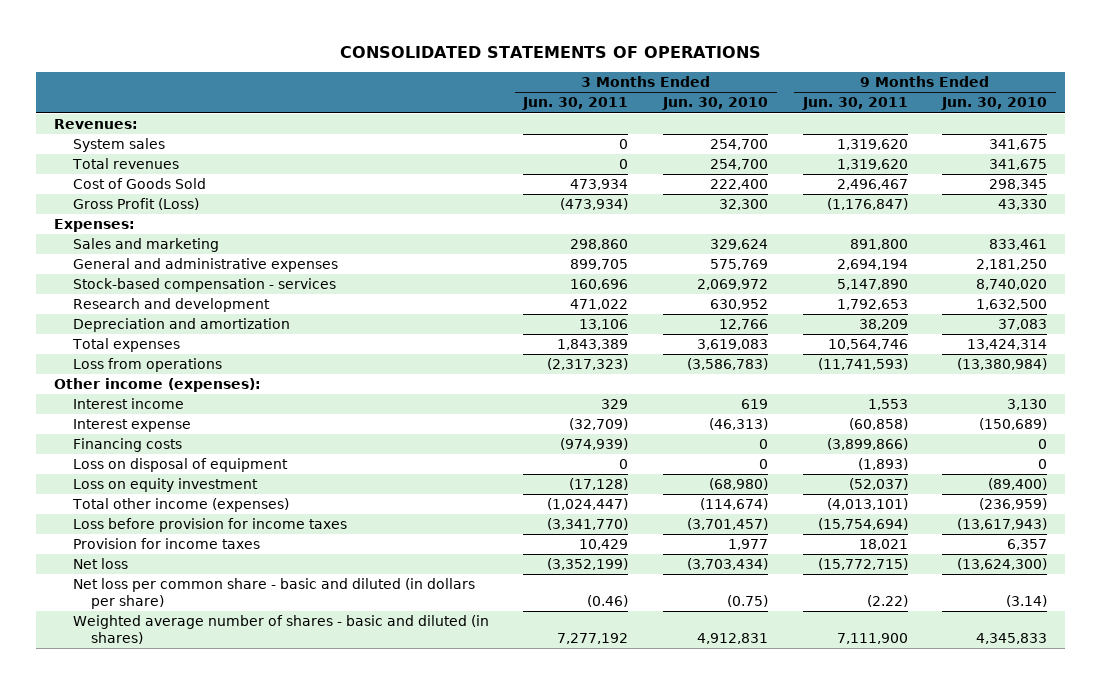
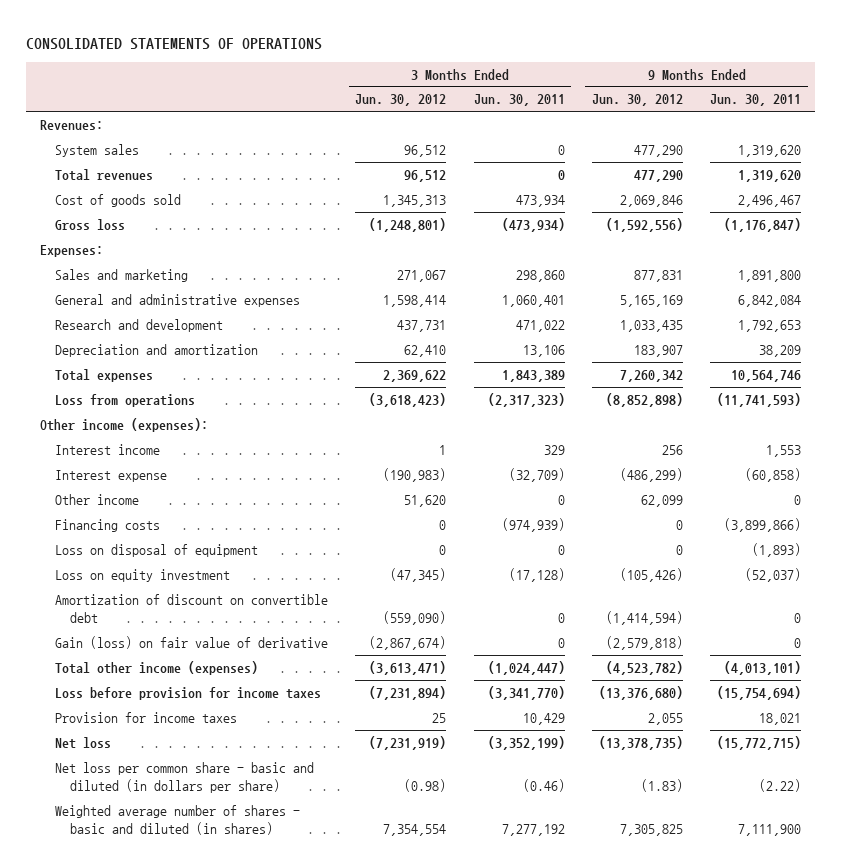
[661,97,768,111] Jun. 30, 2010 -> none
[941,97,1048,111] Jun. 30, 2010 -> none
none -> [355,94,447,107] Jun. 30, 2012
none -> [591,94,683,107] Jun. 30, 2012
[72,178,206,190] Cost of Goods Sold -> [55,193,182,207] Cost of goods sold
[72,198,199,211] Gross Profit (Loss) -> [55,218,126,230] Gross loss
[72,278,336,293] Stock-based compensation - services -> none
[849,239,908,251] 891,800 -> [738,269,802,282] 1,891,800
[570,259,629,271] 899,705 -> [501,294,565,307] 1,060,401
[836,259,908,271] 2,694,194 -> [738,294,802,307] 6,842,084
none -> [55,493,140,505] Other income
none -> [55,593,329,623] Amortization of discount on convertible debt
none -> [55,635,329,649] Gain (loss) on fair value of derivative

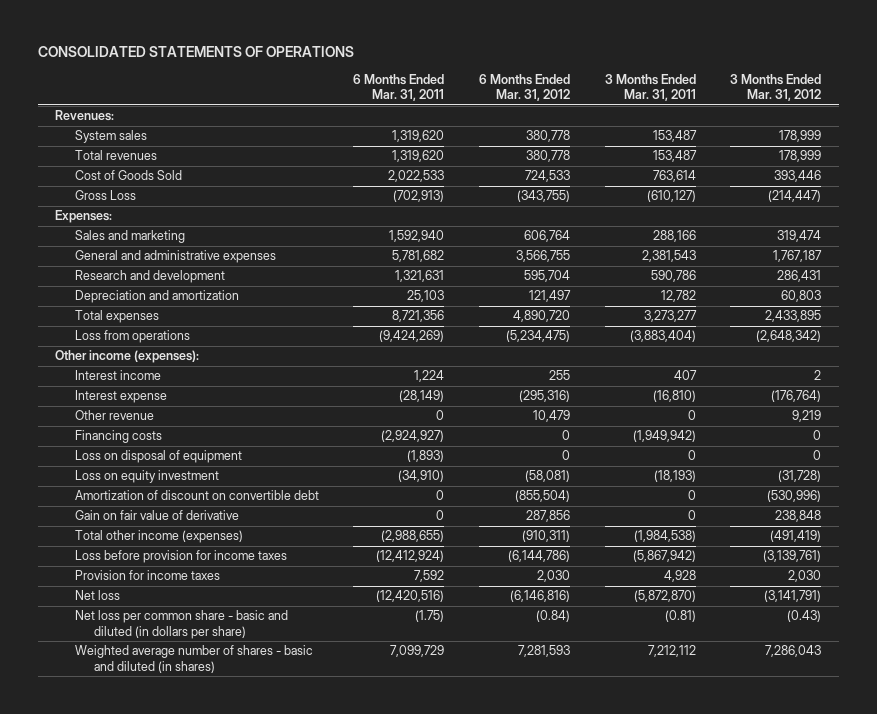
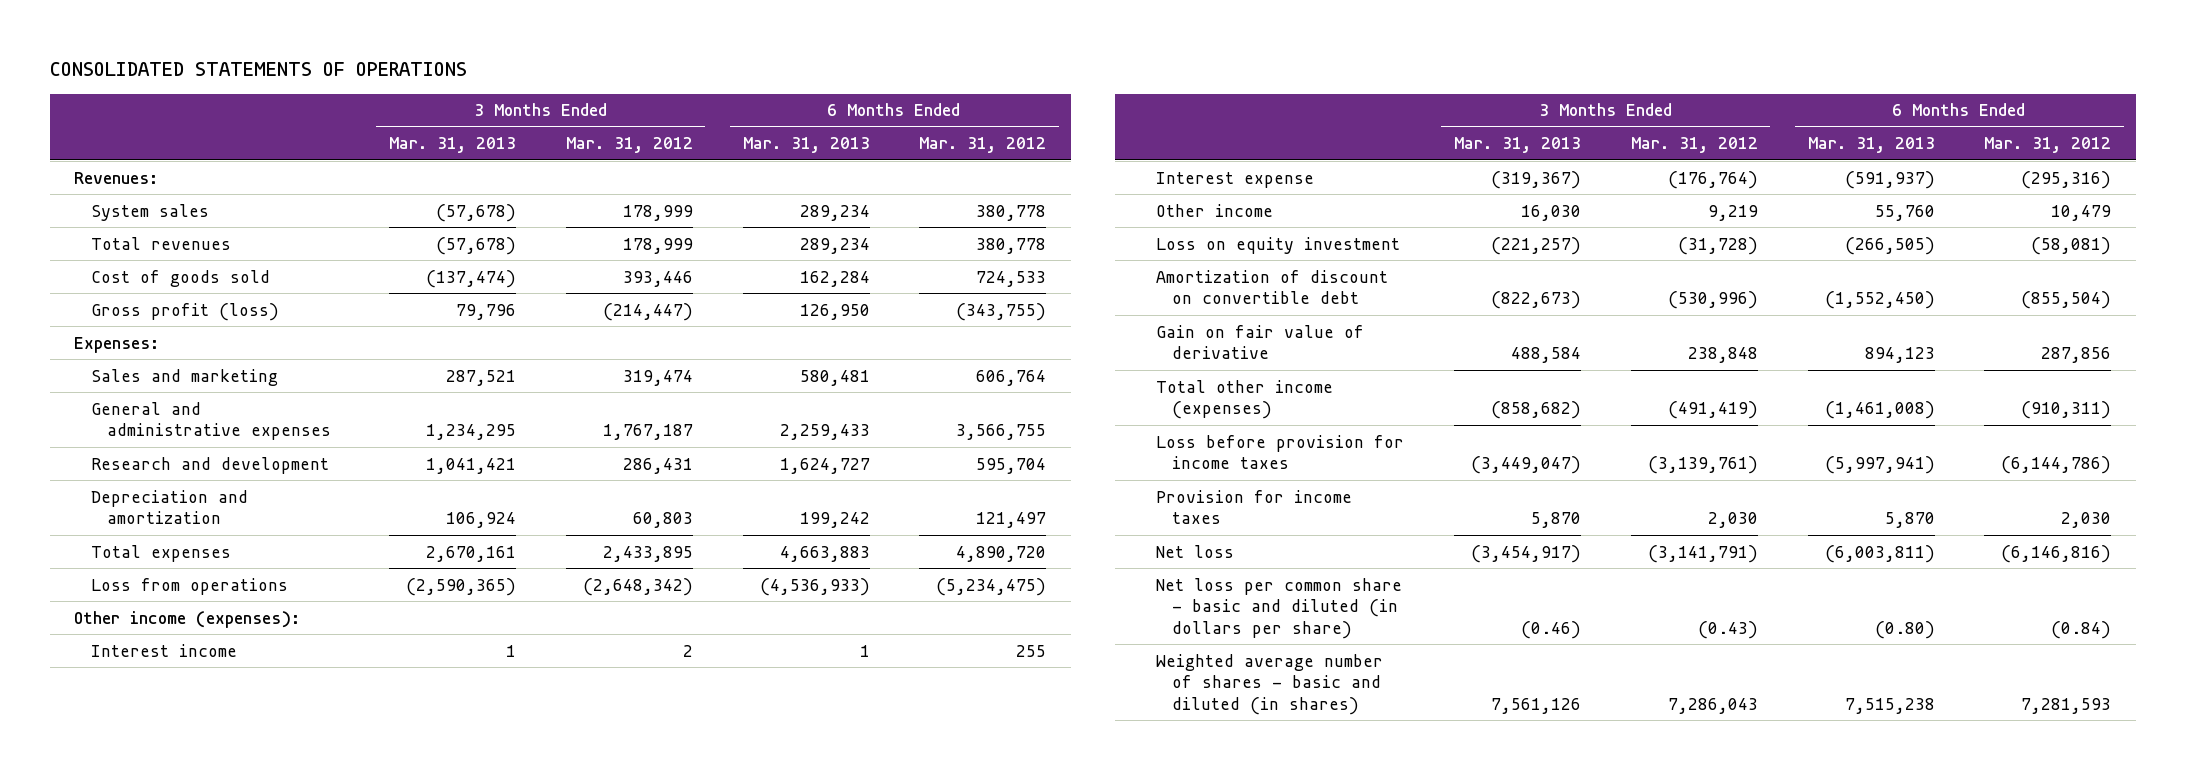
[353,74,445,102] 6 Months Ended Mar. 31, 2011 -> none
[604,74,696,102] 3 Months Ended Mar. 31, 2011 -> none
none -> [388,137,516,154] Mar. 31, 2013
none -> [742,137,870,154] Mar. 31, 2013
[74,170,182,181] Cost of Goods Sold -> [90,269,270,287] Cost of goods sold
[74,190,136,201] Gross Loss -> [90,302,279,321] Gross profit (loss)
[74,430,162,444] Financing costs -> none
[74,450,242,464] Loss on disposal of equipment -> none
[74,410,154,421] Other revenue -> [1155,203,1273,217] Other income

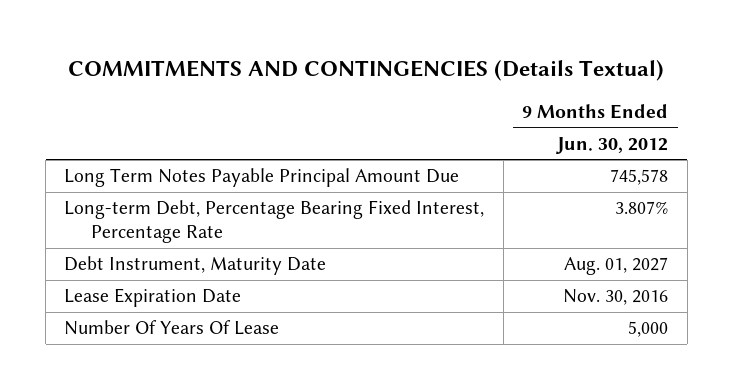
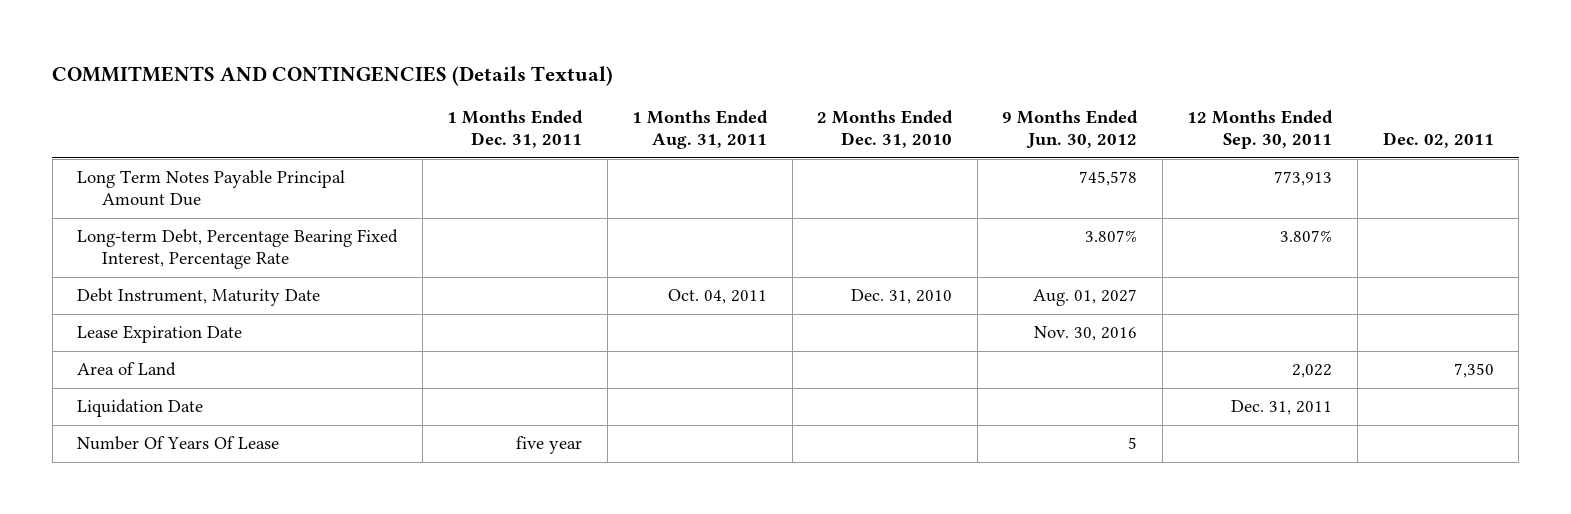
none -> [447,110,584,149] 1 Months Ended Dec. 31, 2011
none -> [632,110,769,150] 1 Months Ended Aug. 31, 2011
none -> [817,110,954,149] 2 Months Ended Dec. 31, 2010
none -> [1187,110,1334,150] 12 Months Ended Sep. 30, 2011
none -> [1382,132,1494,149] Dec. 02, 2011
none -> [77,362,177,377] Area of Land
none -> [77,399,204,418] Liquidation Date
[628,321,669,338] 5,000 -> [1128,437,1138,450] 5

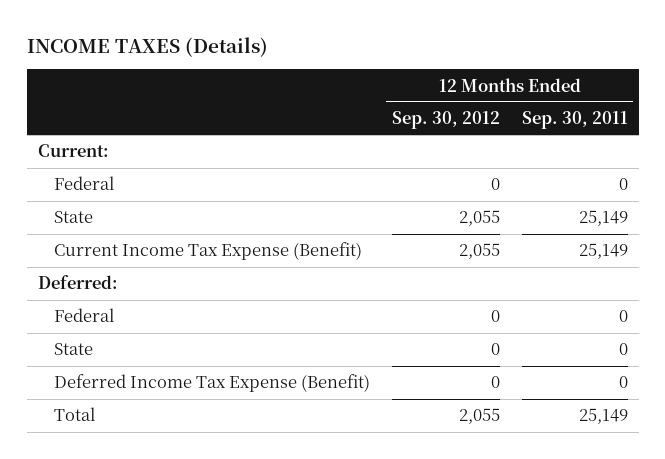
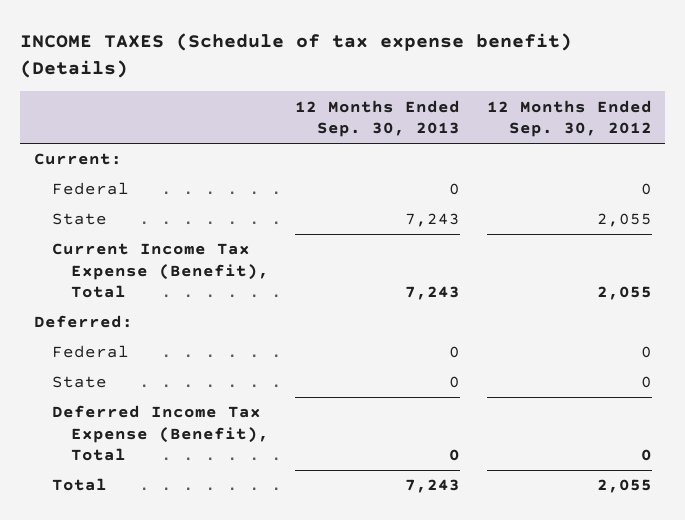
[26,36,268,57] INCOME TAXES (Details) -> [20,33,573,79] INCOME TAXES (Schedule of tax expense benefit) (Details)
[521,111,628,130] Sep. 30, 2011 -> none
none -> [295,99,461,138] 12 Months Ended Sep. 30, 2013
[53,242,362,261] Current Income Tax Expense (Benefit) -> [52,243,269,298] Current Income Tax Expense (Benefit), Total
[53,374,370,393] Deferred Income Tax Expense (Benefit) -> [52,405,269,461] Deferred Income Tax Expense (Benefit), Total

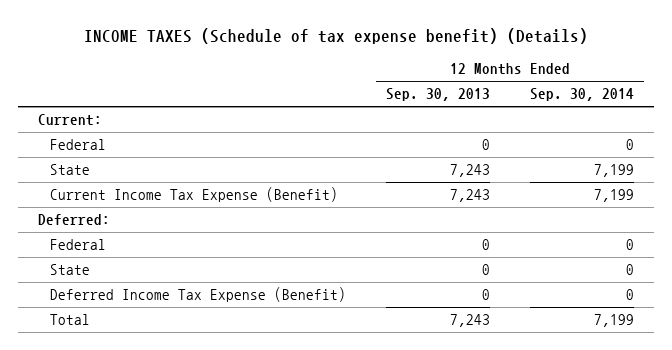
[486,99,652,138] 12 Months Ended Sep. 30, 2012 -> none
none -> [530,88,635,102] Sep. 30, 2014
[52,243,269,298] Current Income Tax Expense (Benefit), Total -> [50,187,339,203] Current Income Tax Expense (Benefit)
[52,405,269,461] Deferred Income Tax Expense (Benefit), Total -> [50,287,347,303] Deferred Income Tax Expense (Benefit)

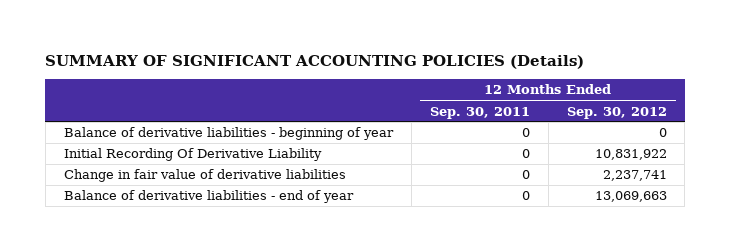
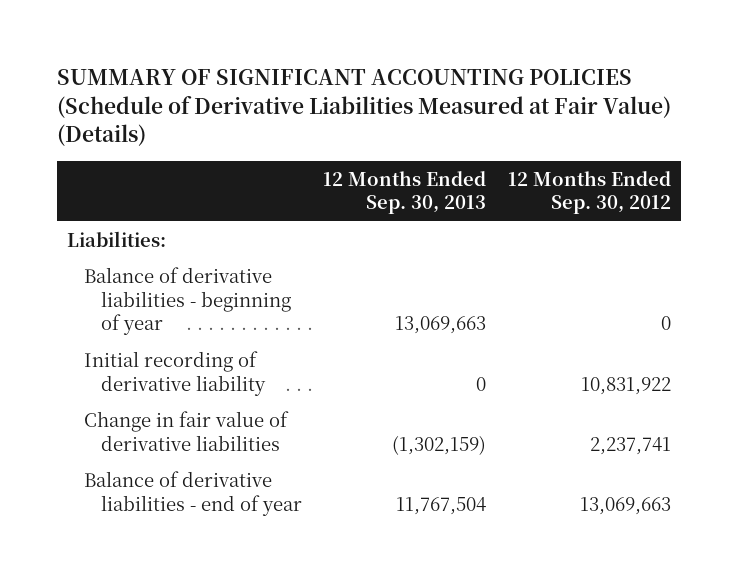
[45,54,585,69] SUMMARY OF SIGNIFICANT ACCOUNTING POLICIES (Details) -> [56,69,671,147] SUMMARY OF SIGNIFICANT ACCOUNTING POLICIES (Schedule of Derivative Liabilities Measured at Fair Value) (Details)
[429,106,530,119] Sep. 30, 2011 -> none
none -> [323,170,487,215] 12 Months Ended Sep. 30, 2013
none -> [67,230,167,247] Liabilities:
[63,148,322,162] Initial Recording Of Derivative Liability -> [84,350,266,396] Initial recording of derivative liability

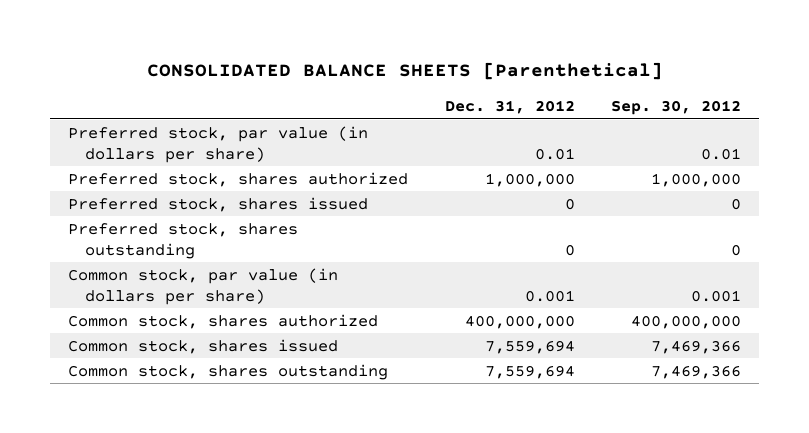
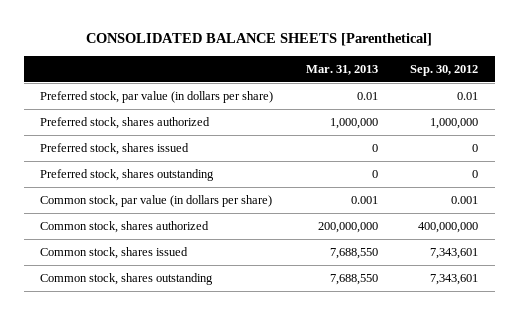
[444,100,575,115] Dec. 31, 2012 -> none
none -> [305,64,378,75] Mar. 31, 2013
[650,339,741,354] 7,469,366 -> [430,248,479,260] 7,343,601
[650,364,741,379] 7,469,366 -> [430,274,479,286] 7,343,601

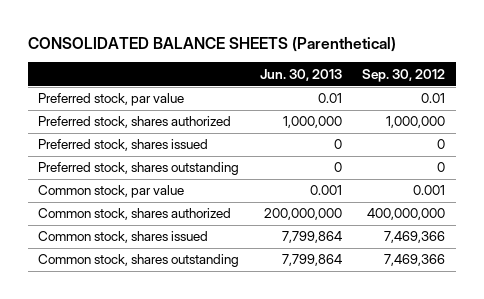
[86,33,433,47] CONSOLIDATED BALANCE SHEETS [Parenthetical] -> [28,37,397,53] CONSOLIDATED BALANCE SHEETS (Parenthetical)
[305,64,378,75] Mar. 31, 2013 -> none
none -> [259,68,342,81] Jun. 30, 2013
[39,91,273,104] Preferred stock, par value (in dollars per share) -> [38,93,185,107] Preferred stock, par value
[39,195,272,208] Common stock, par value (in dollars per share) -> [38,185,185,199] Common stock, par value
[430,248,479,260] 7,343,601 -> [384,231,446,244] 7,469,366
[430,274,479,286] 7,343,601 -> [384,254,446,267] 7,469,366

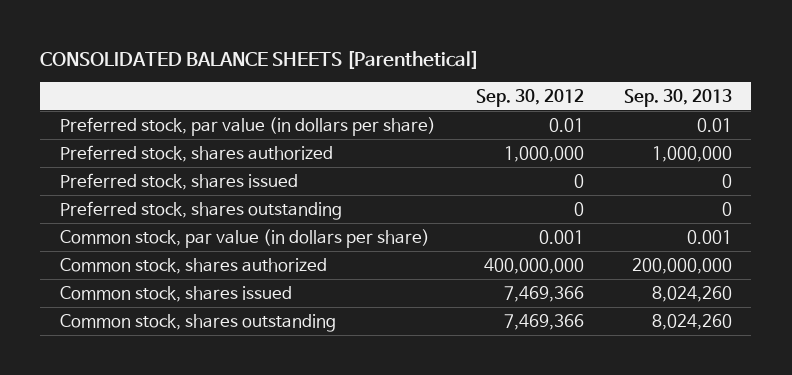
[28,37,397,53] CONSOLIDATED BALANCE SHEETS (Parenthetical) -> [40,49,480,69] CONSOLIDATED BALANCE SHEETS [Parenthetical]
[259,68,342,81] Jun. 30, 2013 -> none
none -> [623,88,732,107] Sep. 30, 2013
[38,93,185,107] Preferred stock, par value -> [60,116,437,136] Preferred stock, par value (in dollars per share)
[38,185,185,199] Common stock, par value -> [60,228,431,248] Common stock, par value (in dollars per share)

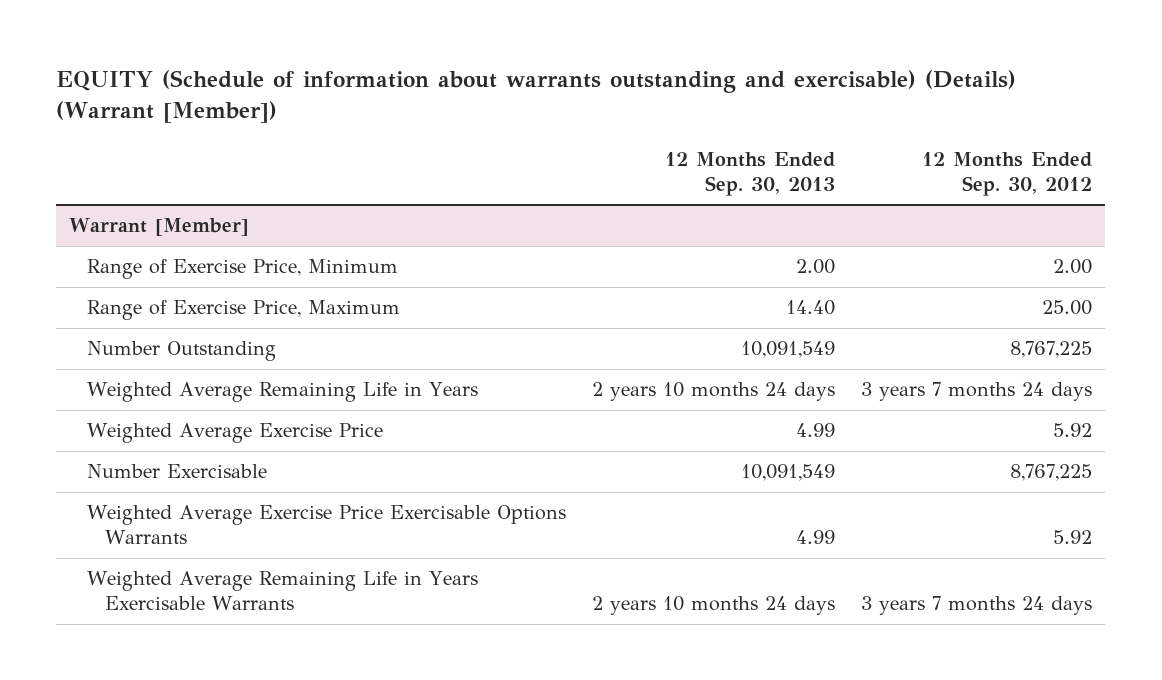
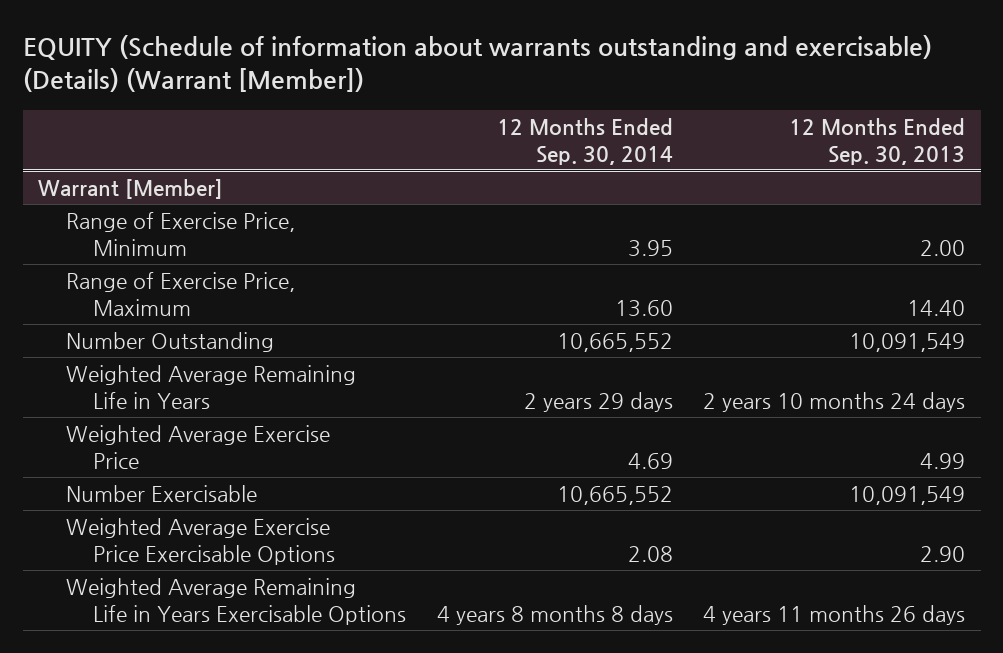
[922,151,1093,196] 12 Months Ended Sep. 30, 2012 -> none
none -> [496,117,673,165] 12 Months Ended Sep. 30, 2014
[87,505,567,545] Weighted Average Exercise Price Exercisable Options Warrants -> [65,517,336,566] Weighted Average Exercise Price Exercisable Options
[796,530,836,545] 4.99 -> [920,546,966,563] 2.90
[87,571,479,611] Weighted Average Remaining Life in Years Exercisable Warrants -> [65,577,407,626] Weighted Average Remaining Life in Years Exercisable Options
[592,596,836,616] 2 years 10 months 24 days -> [703,605,966,626] 4 years 11 months 26 days

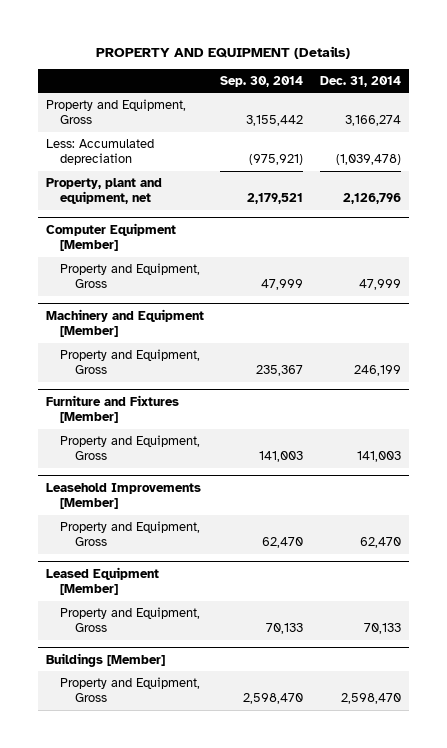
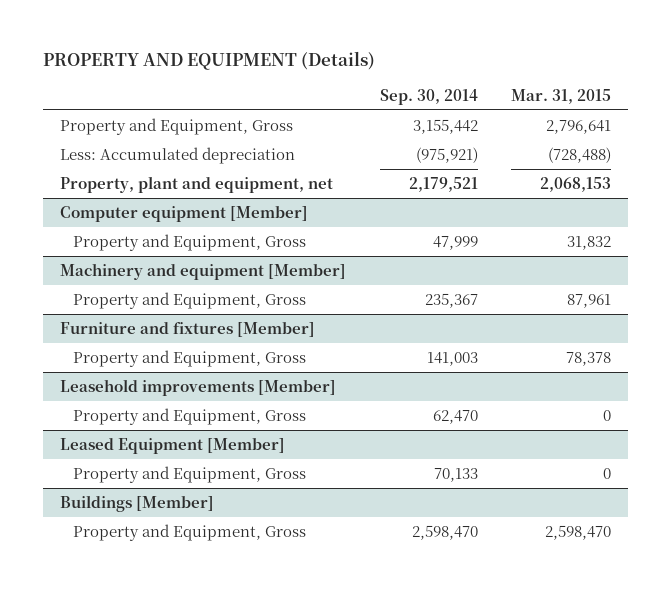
[319,76,401,88] Dec. 31, 2014 -> none
none -> [511,88,612,104] Mar. 31, 2015
[46,222,177,252] Computer Equipment [Member] -> [59,205,308,222] Computer equipment [Member]
[46,308,205,338] Machinery and Equipment [Member] -> [59,262,346,280] Machinery and equipment [Member]
[46,394,180,424] Furniture and Fixtures [Member] -> [59,321,315,337] Furniture and fixtures [Member]
[46,482,202,510] Leasehold Improvements [Member] -> [59,378,336,396] Leasehold improvements [Member]

